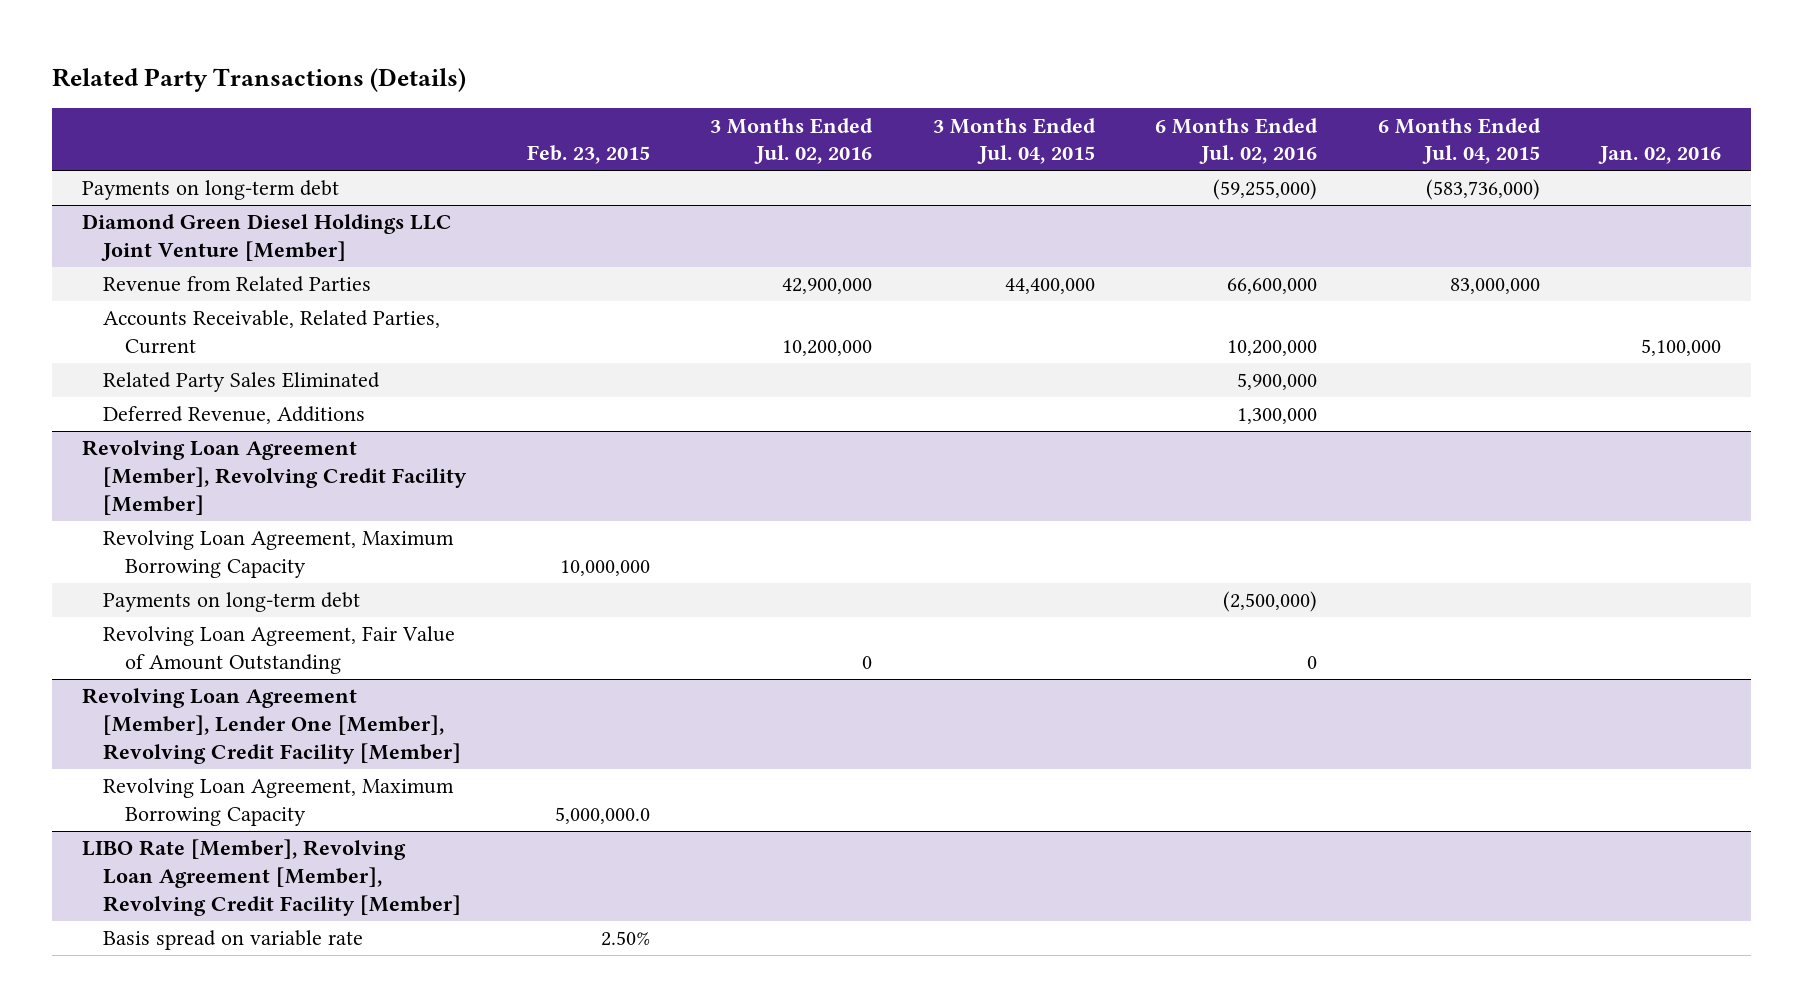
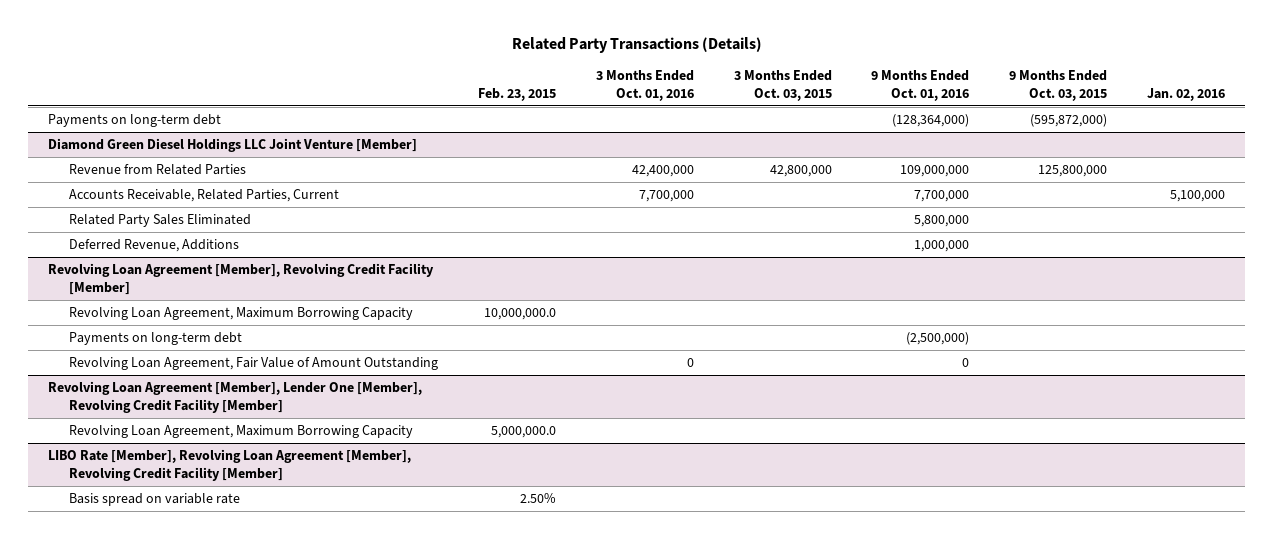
[710,117,874,165] 3 Months Ended Jul. 02, 2016 -> none
[932,117,1096,165] 3 Months Ended Jul. 04, 2015 -> none
[1155,117,1319,165] 6 Months Ended Jul. 02, 2016 -> none
[1377,117,1541,165] 6 Months Ended Jul. 04, 2015 -> none
none -> [595,70,694,101] 3 Months Ended Oct. 01, 2016
none -> [733,70,832,101] 3 Months Ended Oct. 03, 2015
none -> [871,70,970,101] 9 Months Ended Oct. 01, 2016
none -> [1009,70,1108,101] 9 Months Ended Oct. 03, 2015
[559,560,650,577] 10,000,000 -> [483,308,556,321] 10,000,000.0

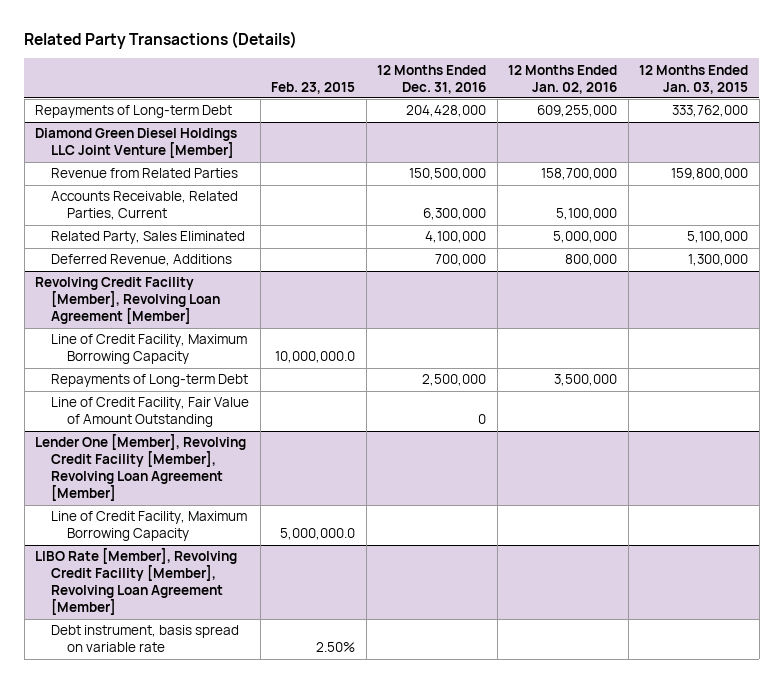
[595,70,694,101] 3 Months Ended Oct. 01, 2016 -> none
[733,70,832,101] 3 Months Ended Oct. 03, 2015 -> none
[871,70,970,101] 9 Months Ended Oct. 01, 2016 -> none
[1009,70,1108,101] 9 Months Ended Oct. 03, 2015 -> none
[1147,87,1226,101] Jan. 02, 2016 -> none
none -> [377,64,487,94] 12 Months Ended Dec. 31, 2016
none -> [508,64,618,94] 12 Months Ended Jan. 02, 2016
none -> [639,64,749,94] 12 Months Ended Jan. 03, 2015
[47,114,221,128] Payments on long-term debt -> [35,105,233,119] Repayments of Long-term Debt
[69,214,252,228] Related Party Sales Eliminated -> [51,231,246,245] Related Party, Sales Eliminated
[47,263,434,295] Revolving Loan Agreement [Member], Revolving Credit Facility [Member] -> [35,277,221,325] Revolving Credit Facility [Member], Revolving Loan Agreement [Member]
[69,307,414,321] Revolving Loan Agreement, Maximum Borrowing Capacity -> [51,334,248,365] Line of Credit Facility, Maximum Borrowing Capacity
[69,332,243,346] Payments on long-term debt -> [51,374,249,388] Repayments of Long-term Debt
[69,357,439,371] Revolving Loan Agreement, Fair Value of Amount Outstanding -> [51,397,250,428] Line of Credit Facility, Fair Value of Amount Outstanding
[47,381,422,413] Revolving Loan Agreement [Member], Lender One [Member], Revolving Credit Facility [Member] -> [35,434,247,502] Lender One [Member], Revolving Credit Facility [Member], Revolving Loan Agreement [Member]
[69,425,414,439] Revolving Loan Agreement, Maximum Borrowing Capacity -> [51,511,248,542] Line of Credit Facility, Maximum Borrowing Capacity
[47,449,411,481] LIBO Rate [Member], Revolving Loan Agreement [Member], Revolving Credit Facility [Member] -> [35,548,238,616] LIBO Rate [Member], Revolving Credit Facility [Member], Revolving Loan Agreement [Member]
[69,493,241,507] Basis spread on variable rate -> [51,625,240,653] Debt instrument, basis spread on variable rate

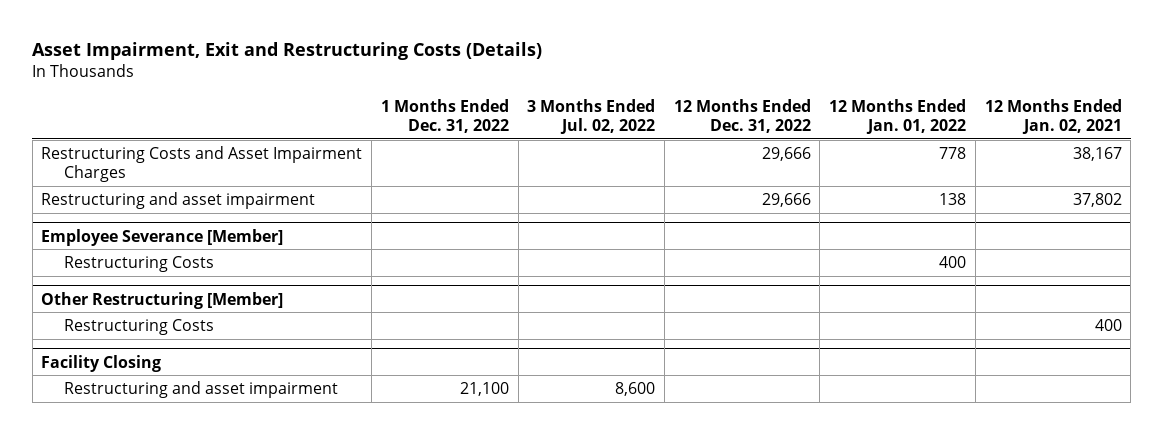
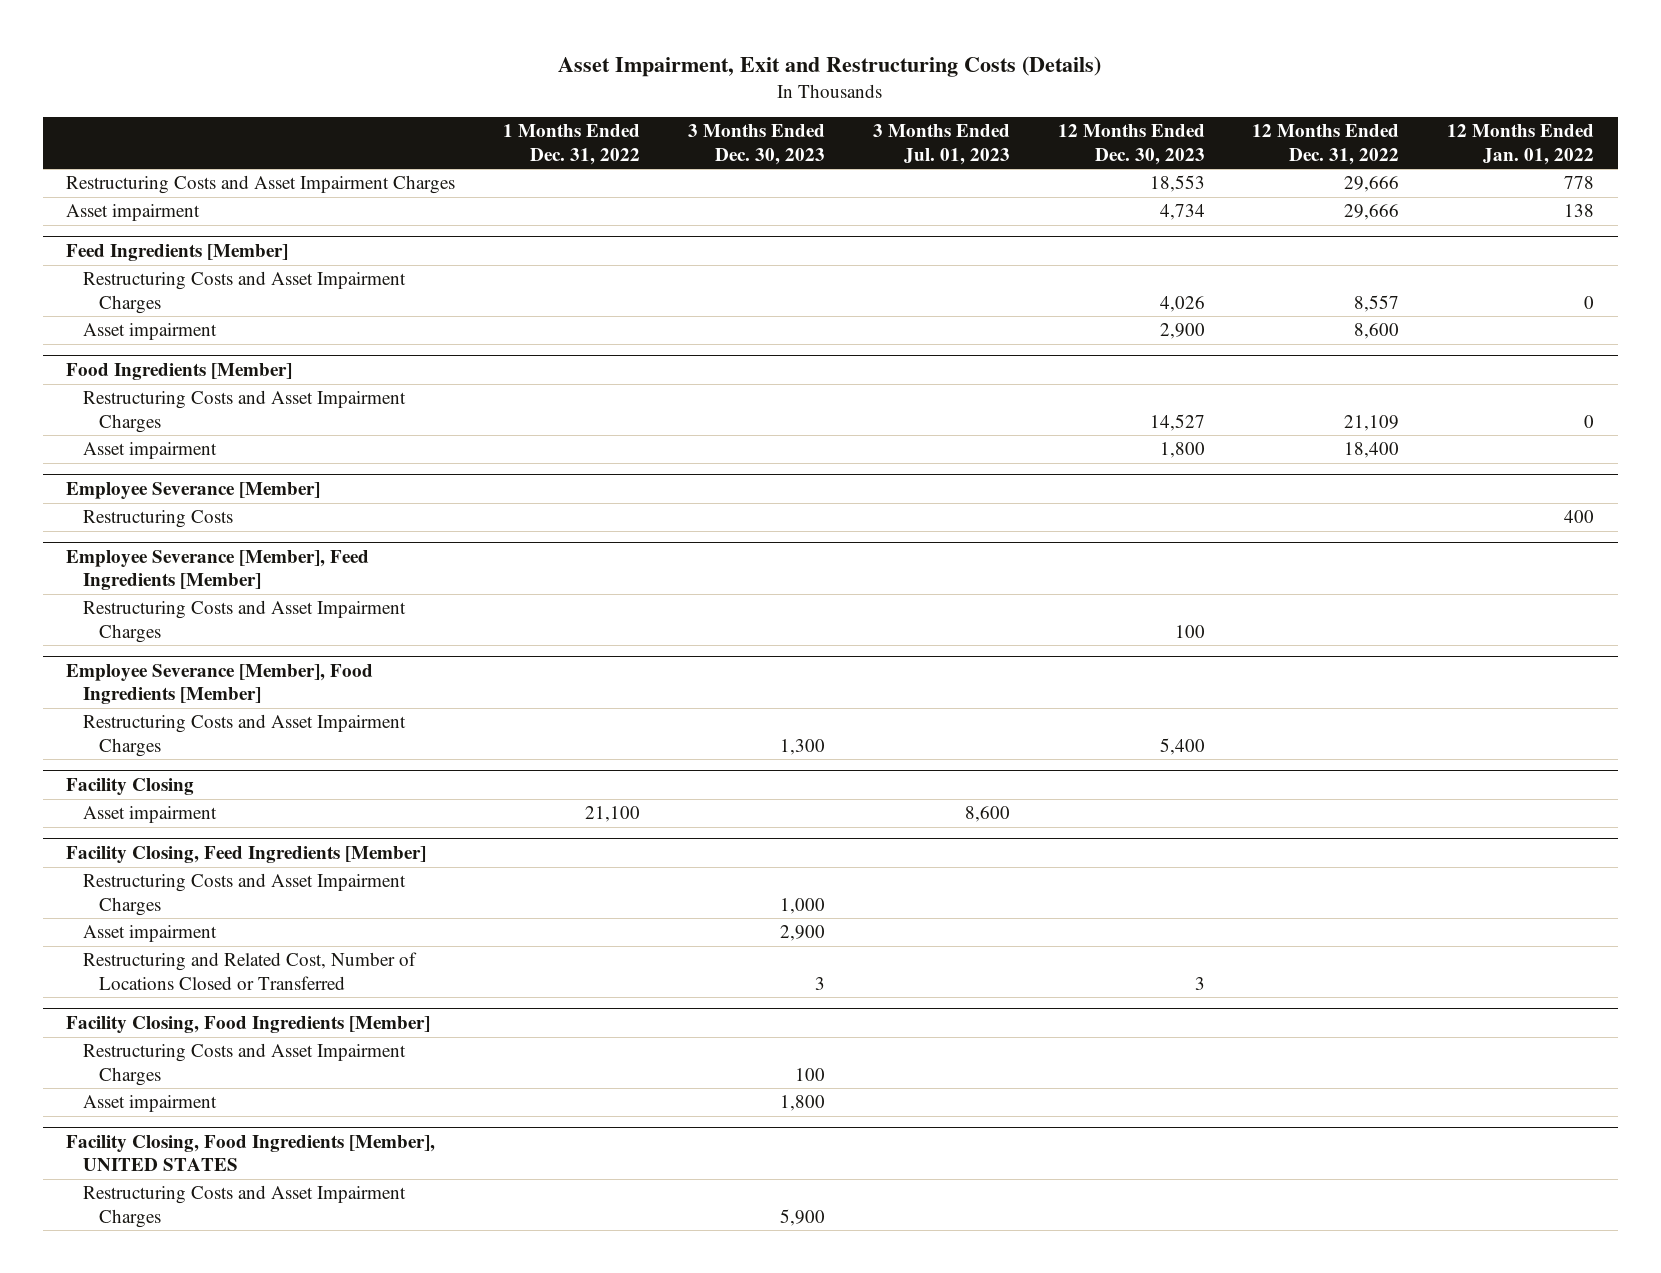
[527,98,656,135] 3 Months Ended Jul. 02, 2022 -> none
[984,98,1122,135] 12 Months Ended Jan. 02, 2021 -> none
none -> [688,124,826,165] 3 Months Ended Dec. 30, 2023
none -> [872,124,1010,165] 3 Months Ended Jul. 01, 2023
none -> [1057,124,1205,165] 12 Months Ended Dec. 30, 2023
[41,191,316,209] Restructuring and asset impairment -> [66,204,201,222] Asset impairment
none -> [66,243,289,261] Feed Ingredients [Member]
none -> [82,271,406,314] Restructuring Costs and Asset Impairment Charges
none -> [82,323,217,341] Asset impairment
none -> [66,362,293,380] Food Ingredients [Member]
none -> [82,390,406,433] Restructuring Costs and Asset Impairment Charges
none -> [82,442,217,460] Asset impairment
[41,291,284,309] Other Restructuring [Member] -> none
[63,318,214,335] Restructuring Costs -> none
none -> [66,549,370,591] Employee Severance [Member], Feed Ingredients [Member]
none -> [82,600,406,643] Restructuring Costs and Asset Impairment Charges
none -> [66,663,374,705] Employee Severance [Member], Food Ingredients [Member]
none -> [82,714,406,757] Restructuring Costs and Asset Impairment Charges
[63,380,338,398] Restructuring and asset impairment -> [82,806,217,824] Asset impairment
none -> [66,845,427,863] Facility Closing, Feed Ingredients [Member]
none -> [82,873,406,916] Restructuring Costs and Asset Impairment Charges
none -> [82,925,217,943] Asset impairment
none -> [82,952,417,990] Restructuring and Related Cost, Number of Locations Closed or Transferred
none -> [66,1015,431,1033] Facility Closing, Food Ingredients [Member]
none -> [82,1043,406,1086] Restructuring Costs and Asset Impairment Charges
none -> [82,1095,217,1113] Asset impairment
none -> [66,1134,436,1172] Facility Closing, Food Ingredients [Member], UNITED STATES
none -> [82,1185,406,1228] Restructuring Costs and Asset Impairment Charges

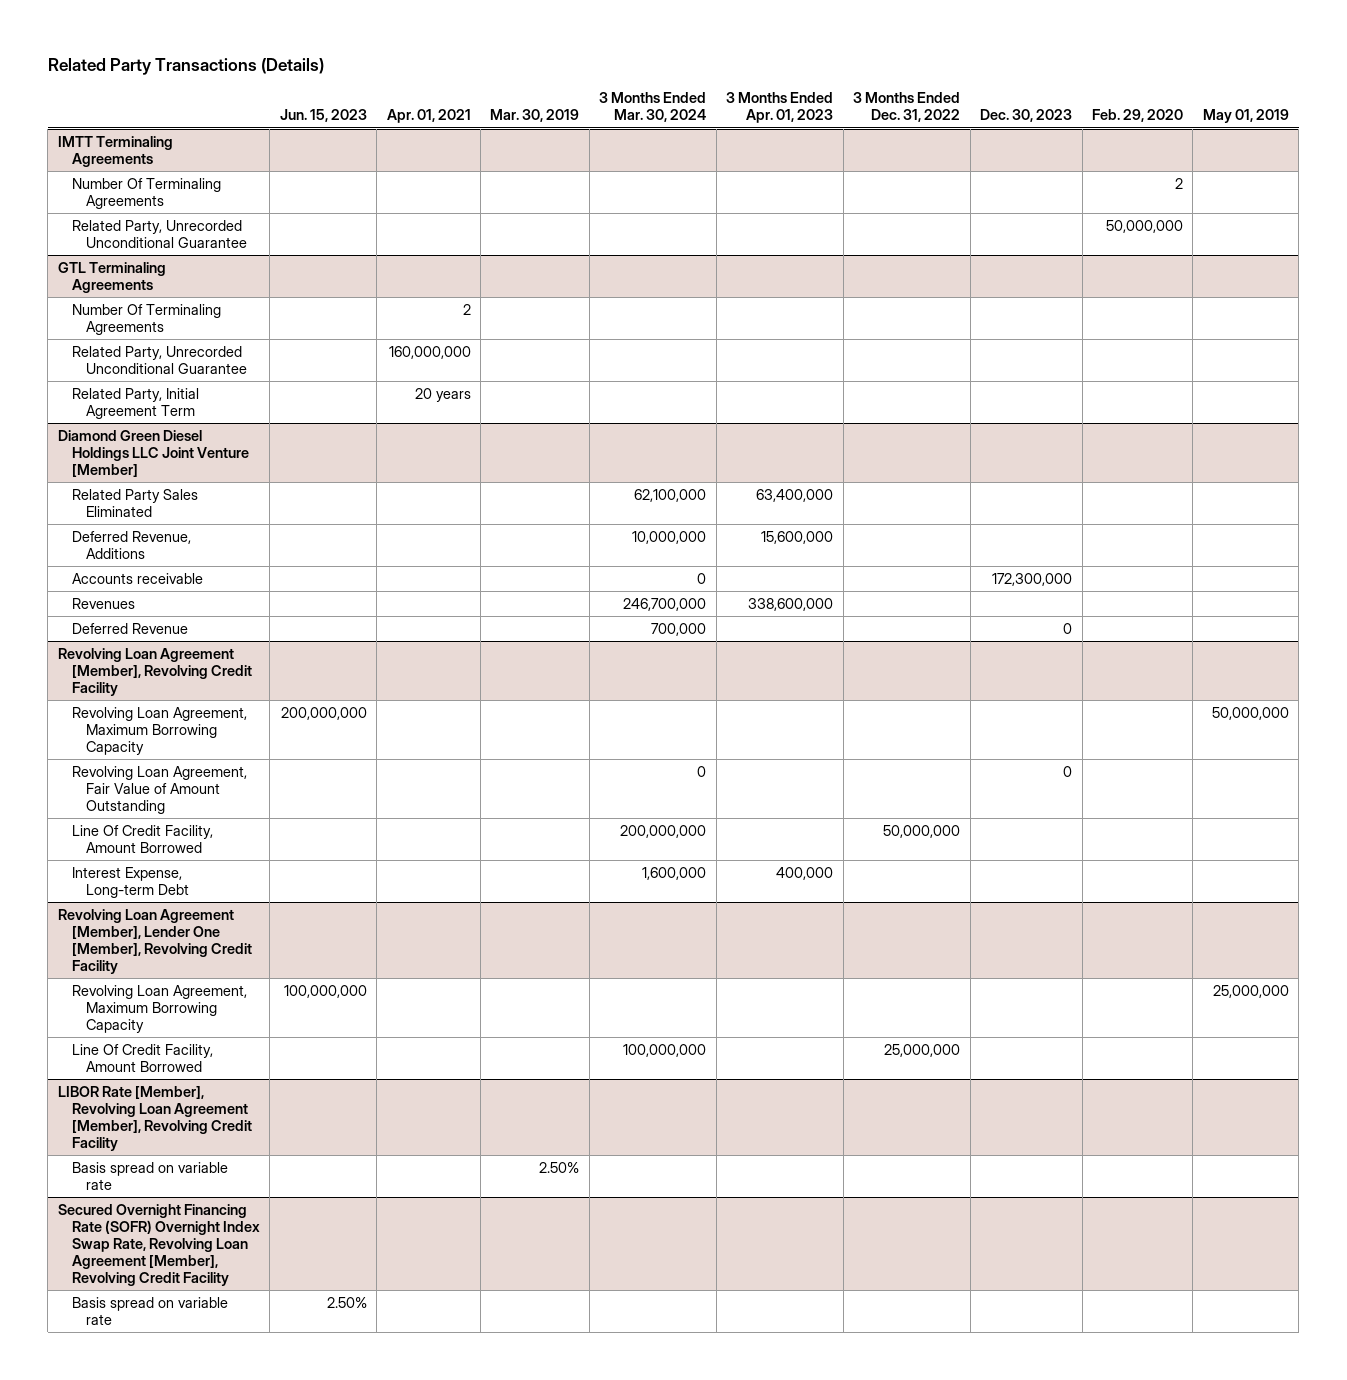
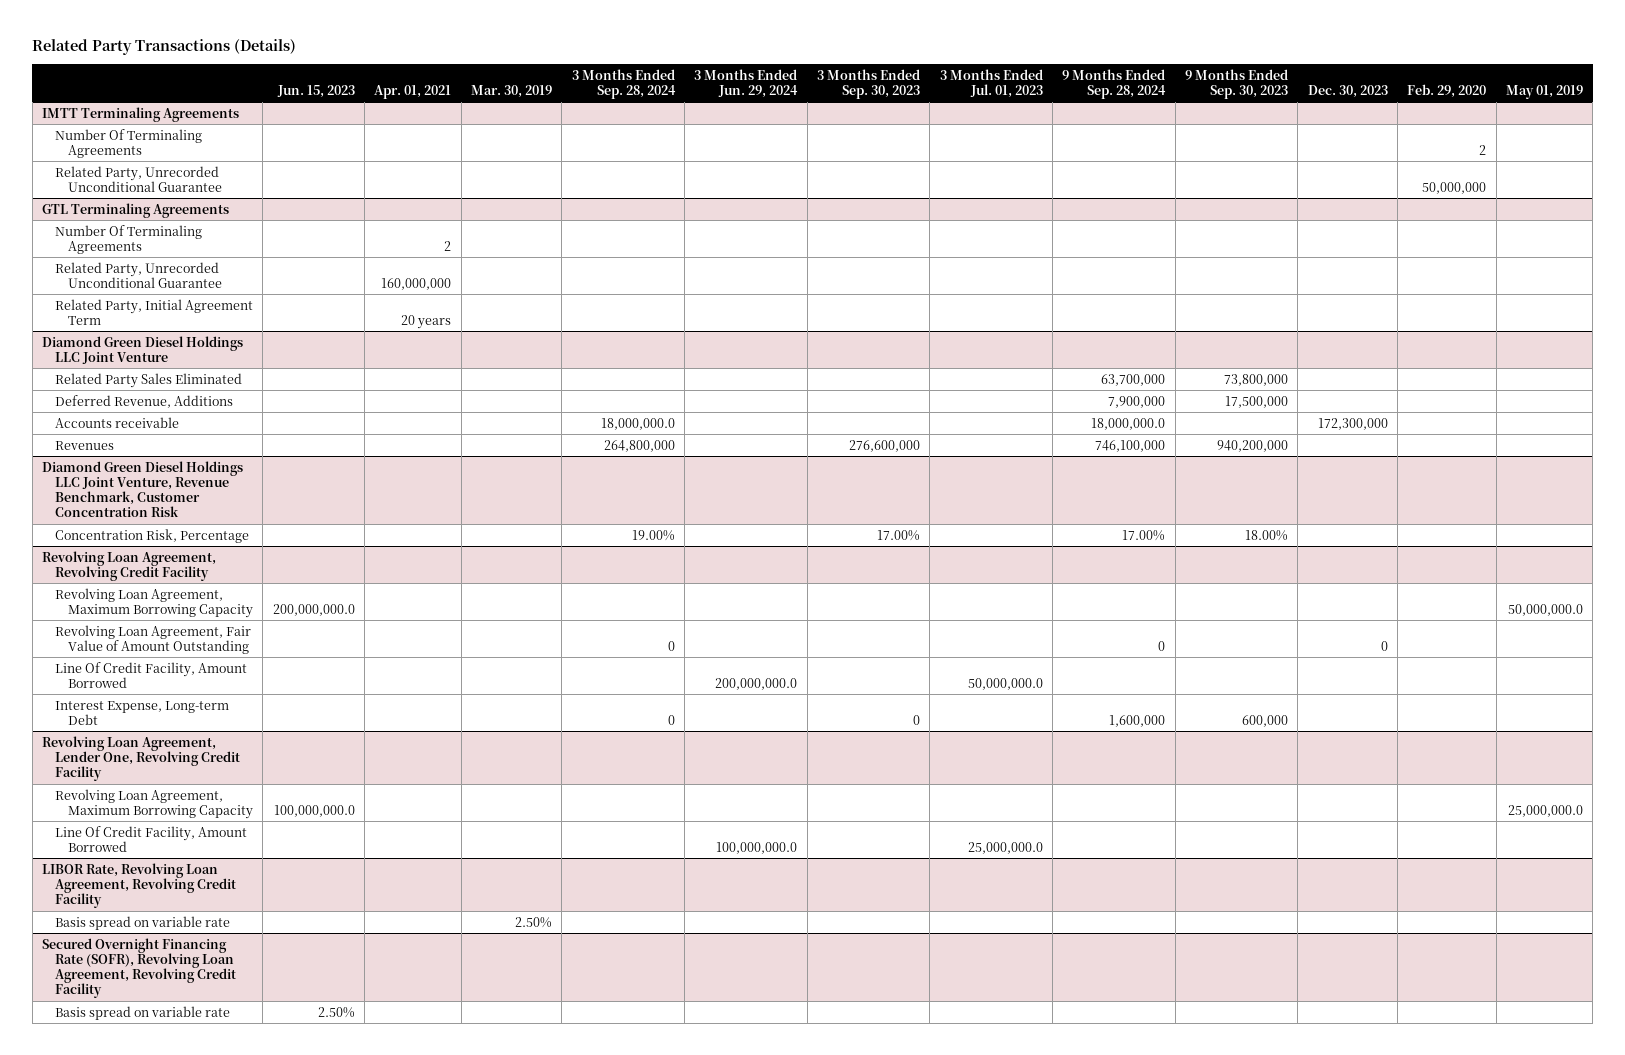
[599,92,707,123] 3 Months Ended Mar. 30, 2024 -> none
[726,92,834,124] 3 Months Ended Apr. 01, 2023 -> none
[853,92,961,123] 3 Months Ended Dec. 31, 2022 -> none
none -> [571,68,676,99] 3 Months Ended Sep. 28, 2024
none -> [694,68,799,98] 3 Months Ended Jun. 29, 2024
none -> [816,68,920,99] 3 Months Ended Sep. 30, 2023
none -> [939,68,1043,98] 3 Months Ended Jul. 01, 2023
none -> [1062,68,1167,99] 9 Months Ended Sep. 28, 2024
none -> [1184,68,1288,99] 9 Months Ended Sep. 30, 2023
[57,430,249,478] Diamond Green Diesel Holdings LLC Joint Venture [Member] -> [41,335,243,364] Diamond Green Diesel Holdings LLC Joint Venture
[71,623,188,635] Deferred Revenue -> none
none -> [41,460,243,518] Diamond Green Diesel Holdings LLC Joint Venture, Revenue Benchmark, Customer Concentration Risk
none -> [54,528,249,543] Concentration Risk, Percentage
[57,648,252,697] Revolving Loan Agreement [Member], Revolving Credit Facility -> [41,550,216,581] Revolving Loan Agreement, Revolving Credit Facility
[280,707,367,721] 200,000,000 -> [272,603,355,616] 200,000,000.0
[1211,707,1289,721] 50,000,000 -> [1507,603,1583,616] 50,000,000.0
[57,909,252,974] Revolving Loan Agreement [Member], Lender One [Member], Revolving Credit Facility -> [41,735,240,782] Revolving Loan Agreement, Lender One, Revolving Credit Facility
[283,985,367,999] 100,000,000 -> [273,804,355,817] 100,000,000.0
[1212,985,1289,999] 25,000,000 -> [1507,804,1583,817] 25,000,000.0
[57,1086,252,1151] LIBOR Rate [Member], Revolving Loan Agreement [Member], Revolving Credit Facility -> [41,862,236,909] LIBOR Rate, Revolving Loan Agreement, Revolving Credit Facility
[57,1204,260,1286] Secured Overnight Financing Rate (SOFR) Overnight Index Swap Rate, Revolving Loan Agreement [Member], Revolving Credit Facility -> [41,937,236,999] Secured Overnight Financing Rate (SOFR), Revolving Loan Agreement, Revolving Credit Facility

